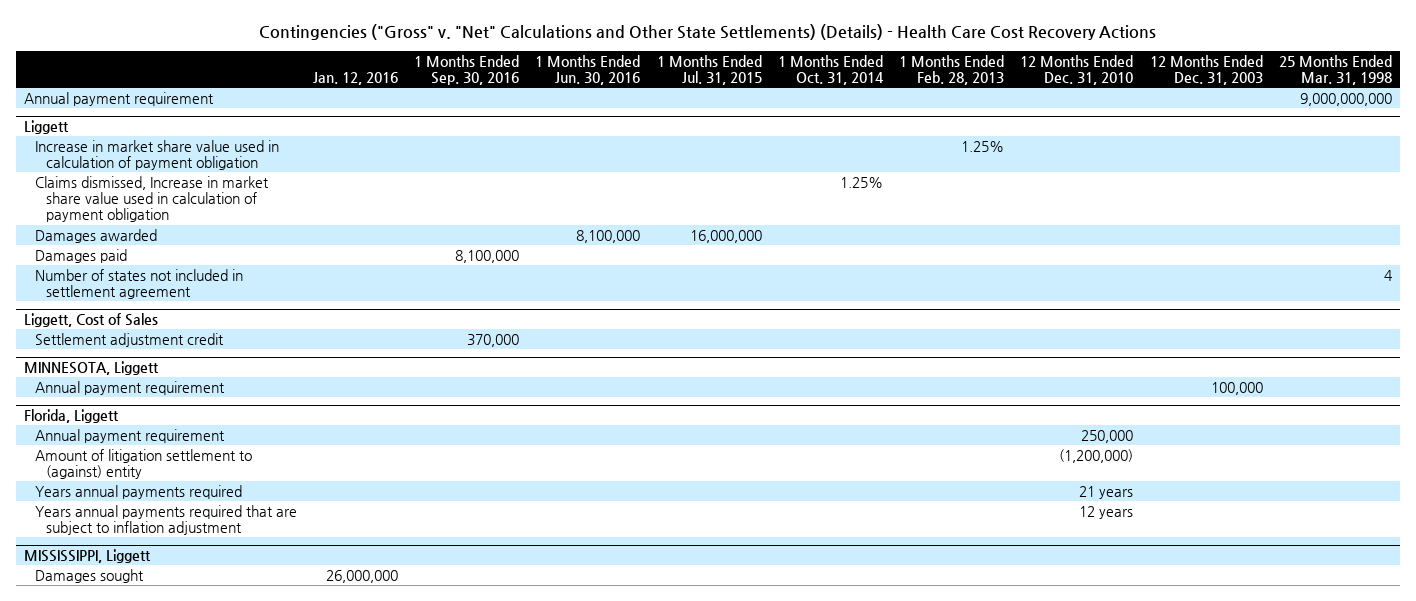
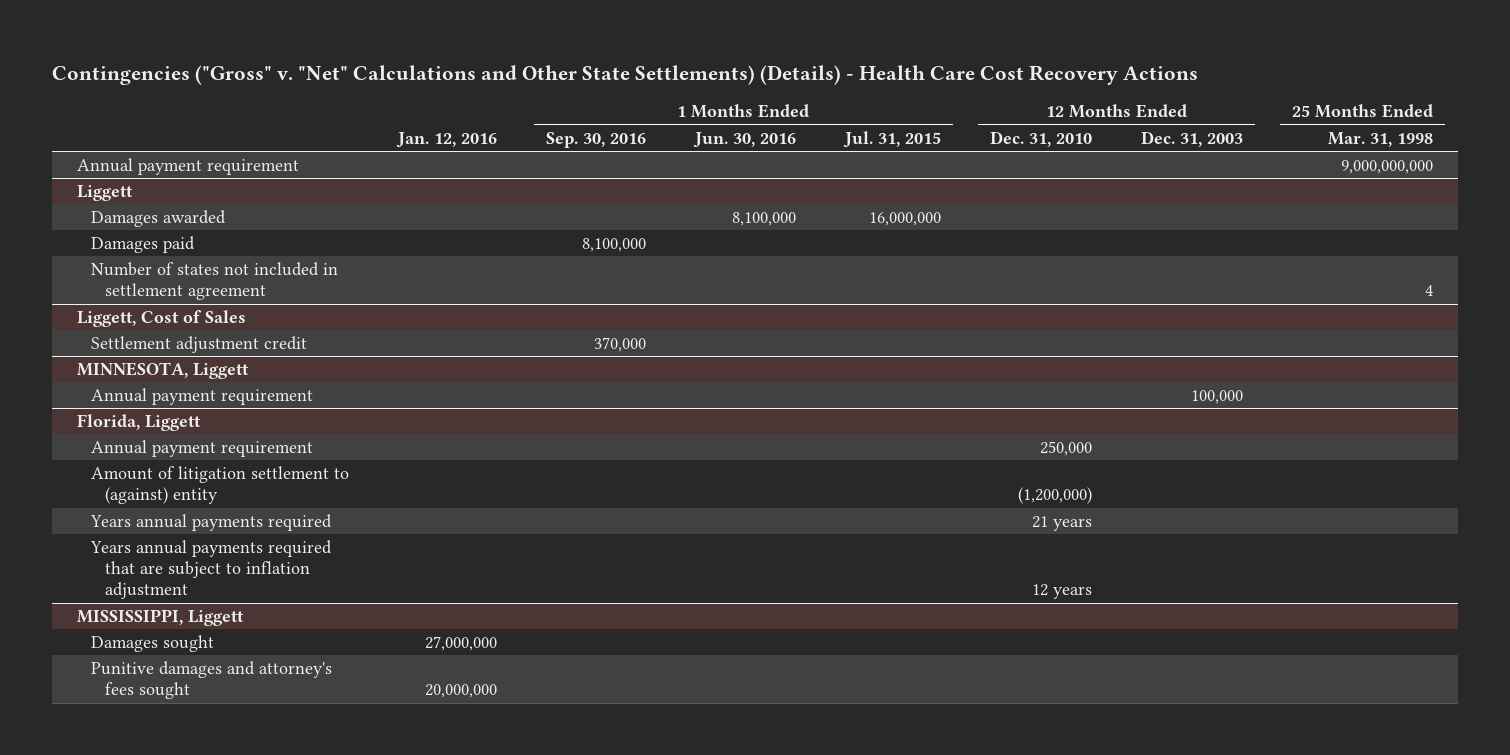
[777,54,884,85] 1 Months Ended Oct. 31, 2014 -> none
[899,54,1005,85] 1 Months Ended Feb. 28, 2013 -> none
[34,139,279,171] Increase in market share value used in calculation of payment obligation -> none
[34,175,269,223] Claims dismissed, Increase in market share value used in calculation of payment obligation -> none
[326,569,399,583] 26,000,000 -> [424,636,497,652] 27,000,000
none -> [90,661,332,700] Punitive damages and attorney's fees sought

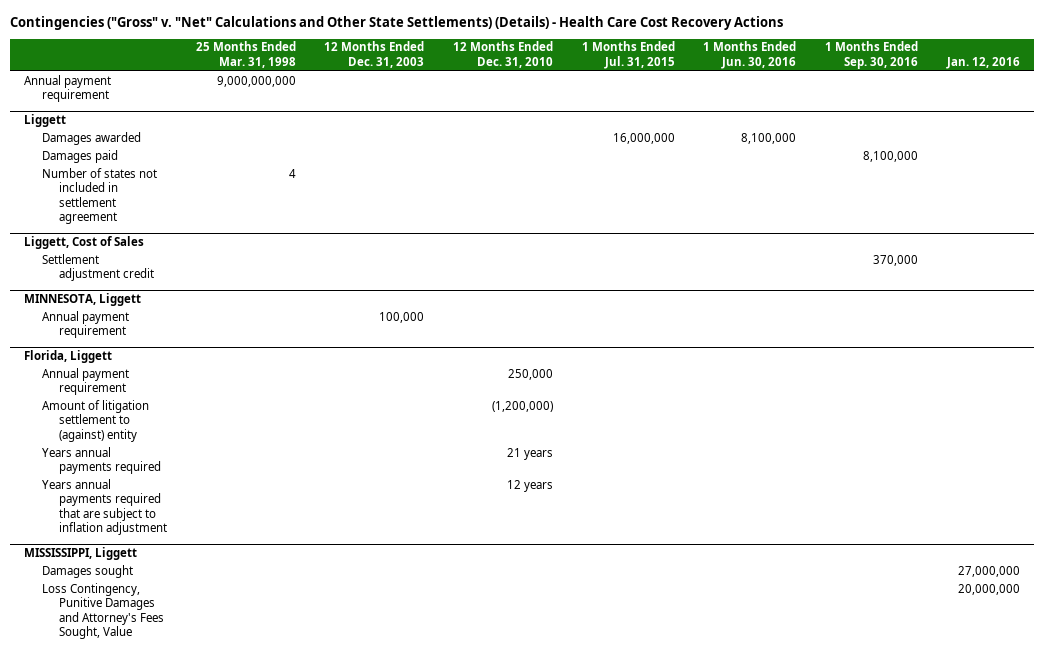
[90,661,332,700] Punitive damages and attorney's fees sought -> [41,582,165,640] Loss Contingency, Punitive Damages and Attorney's Fees Sought, Value

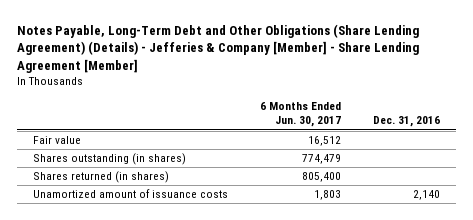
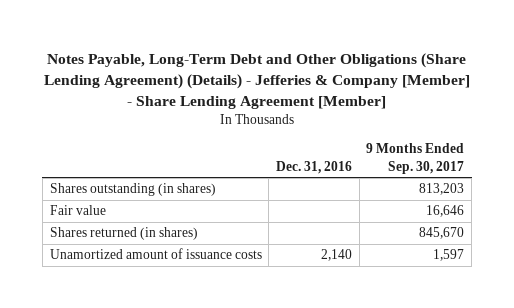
[259,101,341,128] 6 Months Ended Jun. 30, 2017 -> none
none -> [366,143,465,174] 9 Months Ended Sep. 30, 2017
[32,136,81,145] Fair value -> [49,205,106,216] Fair value

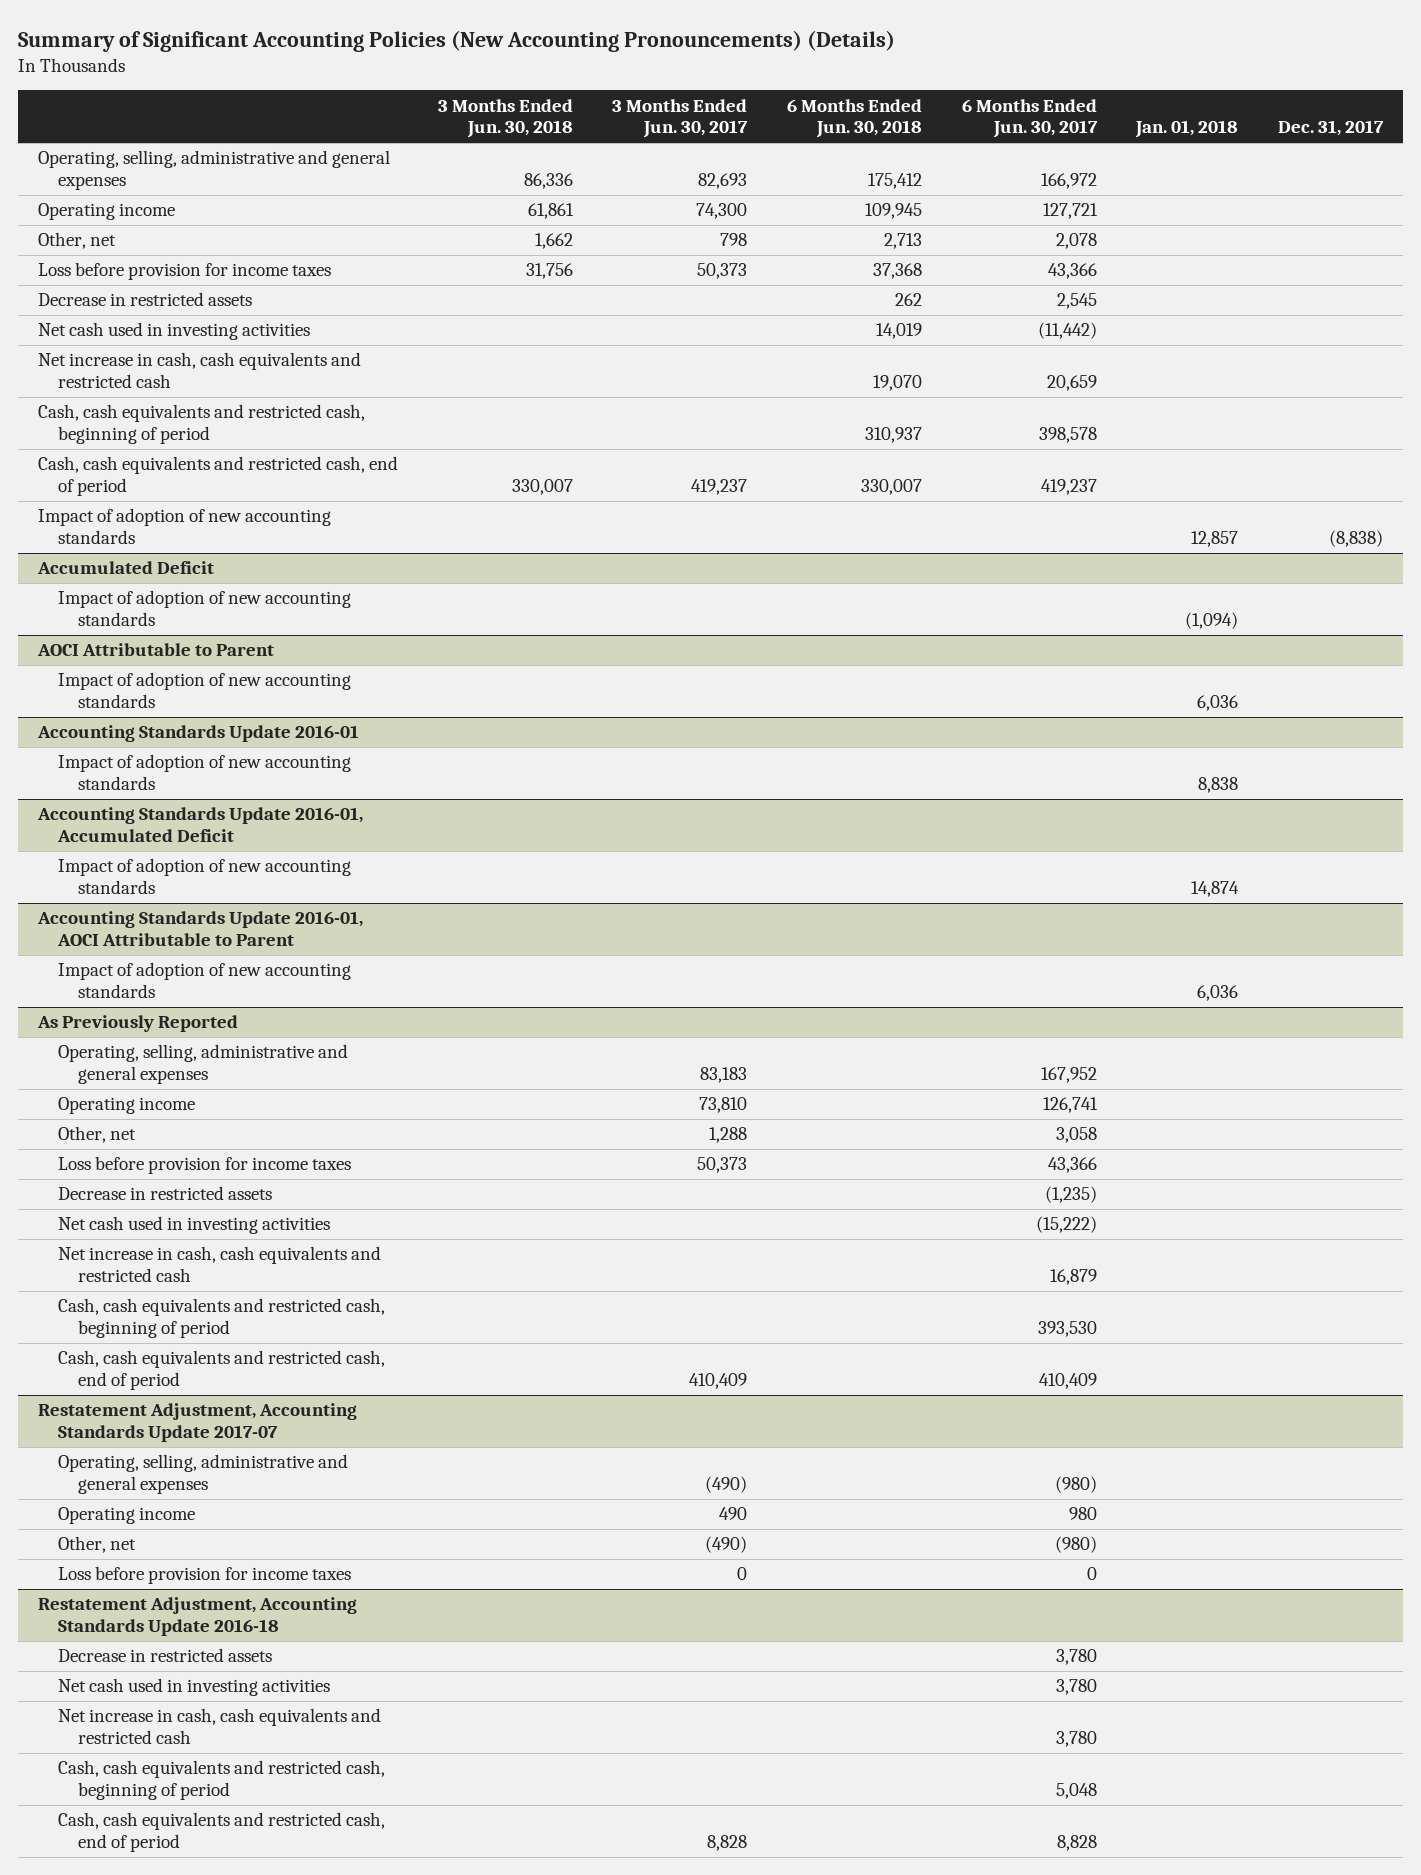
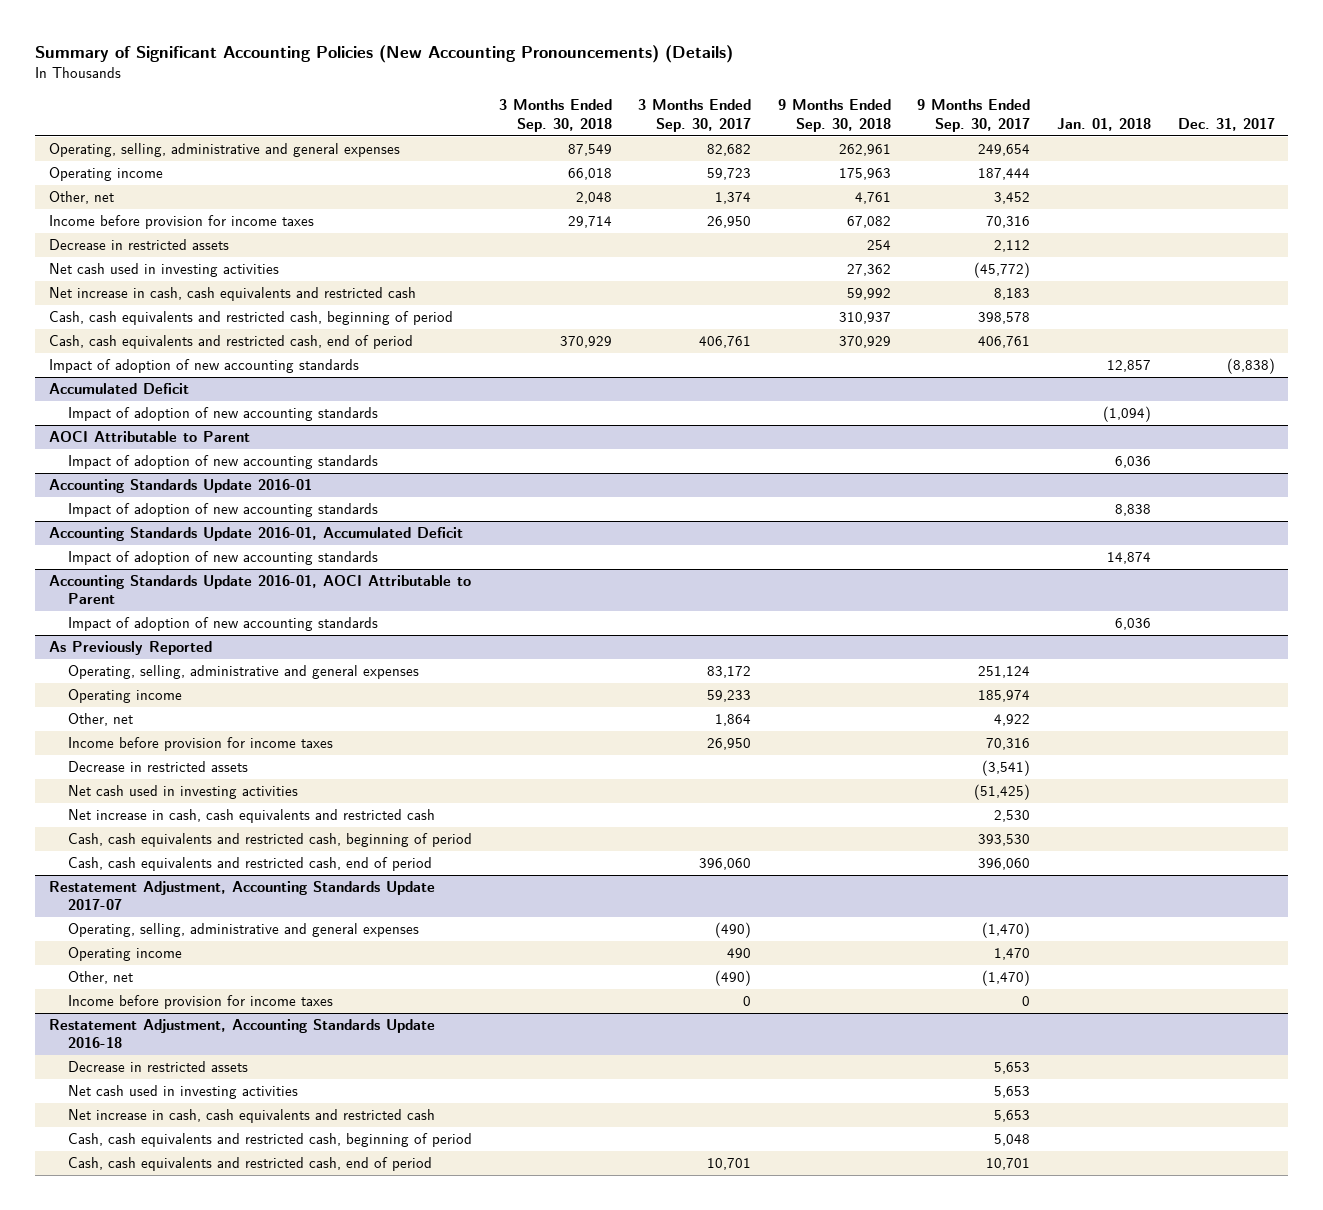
[437,98,573,139] 3 Months Ended Jun. 30, 2018 -> none
[612,98,749,139] 3 Months Ended Jun. 30, 2017 -> none
[786,98,922,139] 6 Months Ended Jun. 30, 2018 -> none
[961,98,1098,139] 6 Months Ended Jun. 30, 2017 -> none
none -> [498,99,612,132] 3 Months Ended Sep. 30, 2018
none -> [638,99,752,132] 3 Months Ended Sep. 30, 2017
none -> [777,99,891,132] 9 Months Ended Sep. 30, 2018
none -> [917,99,1031,132] 9 Months Ended Sep. 30, 2017
[37,262,331,281] Loss before provision for income taxes -> [48,215,314,230] Income before provision for income taxes
[58,1156,352,1175] Loss before provision for income taxes -> [68,737,334,752] Income before provision for income taxes
[58,1566,352,1585] Loss before provision for income taxes -> [68,995,334,1010] Income before provision for income taxes

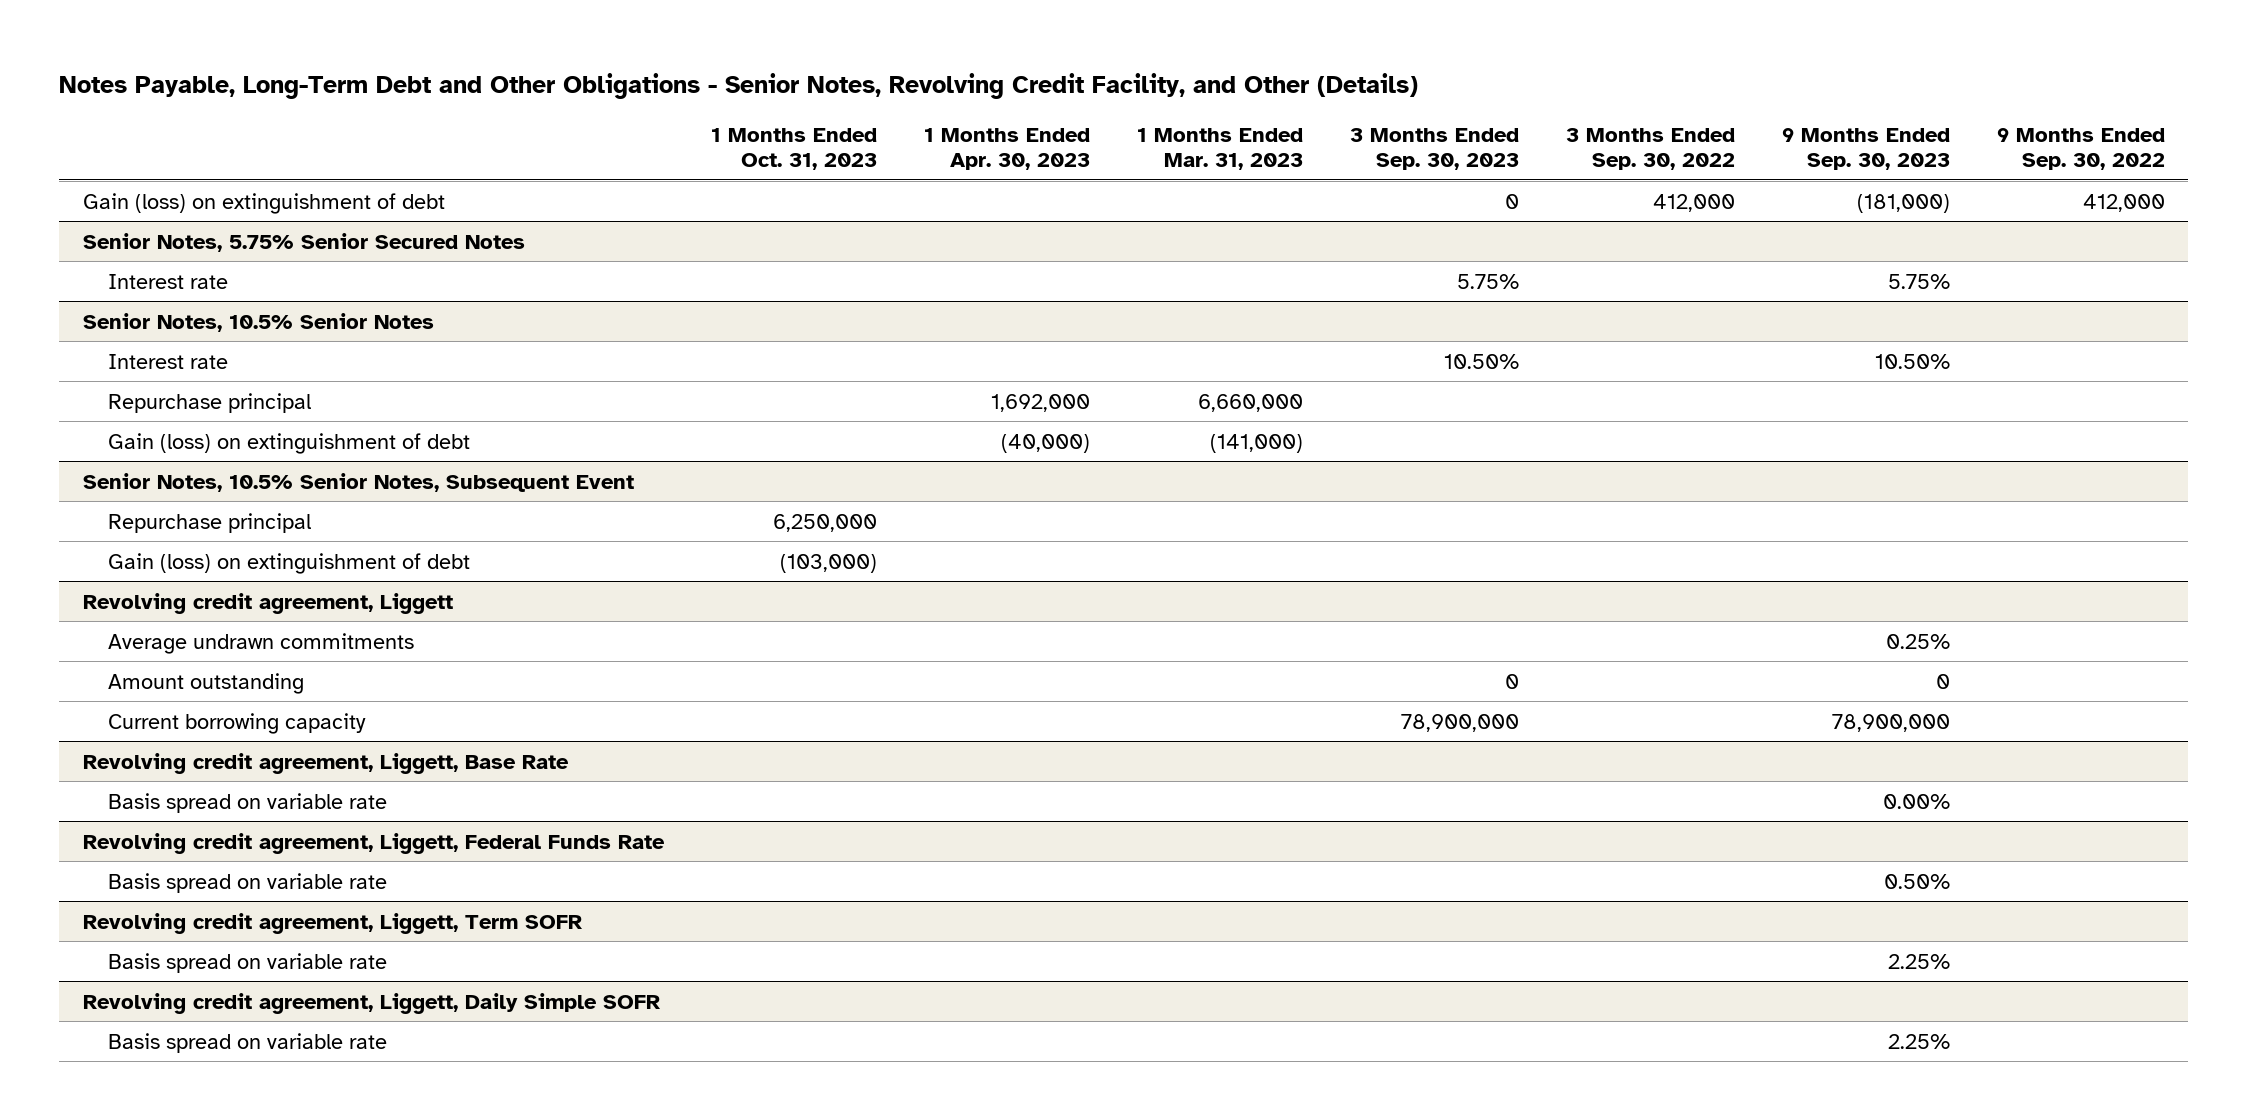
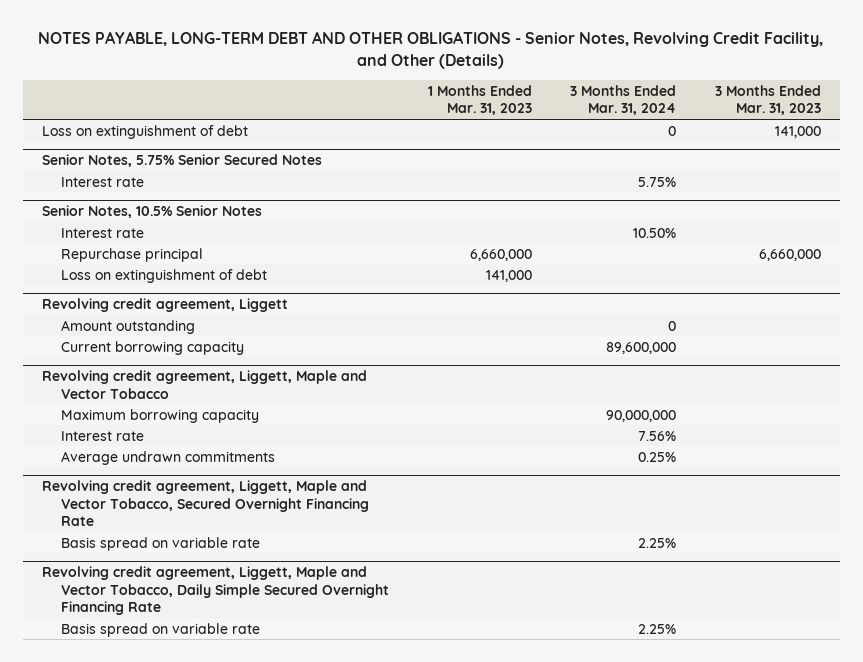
[59,72,1419,99] Notes Payable, Long-Term Debt and Other Obligations - Senior Notes, Revolving Credit Facility, and Other (Details) -> [38,31,824,70] NOTES PAYABLE, LONG-TERM DEBT AND OTHER OBLIGATIONS - Senior Notes, Revolving Credit Facility, and Other (Details)
[710,128,877,171] 1 Months Ended Oct. 31, 2023 -> none
[923,128,1090,171] 1 Months Ended Apr. 30, 2023 -> none
[1349,128,1519,171] 3 Months Ended Sep. 30, 2023 -> none
[1565,128,1735,171] 3 Months Ended Sep. 30, 2022 -> none
[1781,128,1950,171] 9 Months Ended Sep. 30, 2023 -> none
[1996,128,2165,171] 9 Months Ended Sep. 30, 2022 -> none
none -> [570,84,677,116] 3 Months Ended Mar. 31, 2024
none -> [714,84,821,116] 3 Months Ended Mar. 31, 2023
[82,192,445,214] Gain (loss) on extinguishment of debt -> [41,124,248,139] Loss on extinguishment of debt
[82,472,634,492] Senior Notes, 10.5% Senior Notes, Subsequent Event -> none
[108,512,312,533] Repurchase principal -> none
[108,552,471,574] Gain (loss) on extinguishment of debt -> none
[108,432,471,454] Gain (loss) on extinguishment of debt -> [61,268,268,283] Loss on extinguishment of debt
[1209,433,1303,453] (141,000) -> [485,269,532,282] 141,000
[108,632,415,654] Average undrawn commitments -> none
[82,752,569,774] Revolving credit agreement, Liggett, Base Rate -> none
[108,792,388,813] Basis spread on variable rate -> none
[82,832,665,854] Revolving credit agreement, Liggett, Federal Funds Rate -> none
[108,872,388,893] Basis spread on variable rate -> none
[82,912,583,934] Revolving credit agreement, Liggett, Term SOFR -> none
[108,952,388,973] Basis spread on variable rate -> none
[82,992,661,1014] Revolving credit agreement, Liggett, Daily Simple SOFR -> none
[108,1032,388,1053] Basis spread on variable rate -> none
none -> [41,370,367,399] Revolving credit agreement, Liggett, Maple and Vector Tobacco
none -> [61,408,260,423] Maximum borrowing capacity
none -> [61,430,145,441] Interest rate
none -> [61,450,276,465] Average undrawn commitments
none -> [41,480,370,527] Revolving credit agreement, Liggett, Maple and Vector Tobacco, Secured Overnight Financing Rate
none -> [61,536,261,551] Basis spread on variable rate
none -> [41,566,390,616] Revolving credit agreement, Liggett, Maple and Vector Tobacco, Daily Simple Secured Overnight Financing Rate
none -> [61,622,261,637] Basis spread on variable rate

